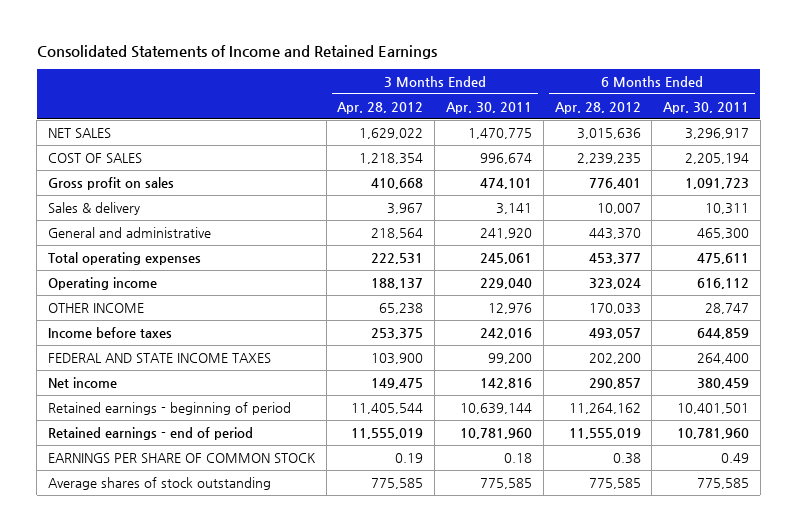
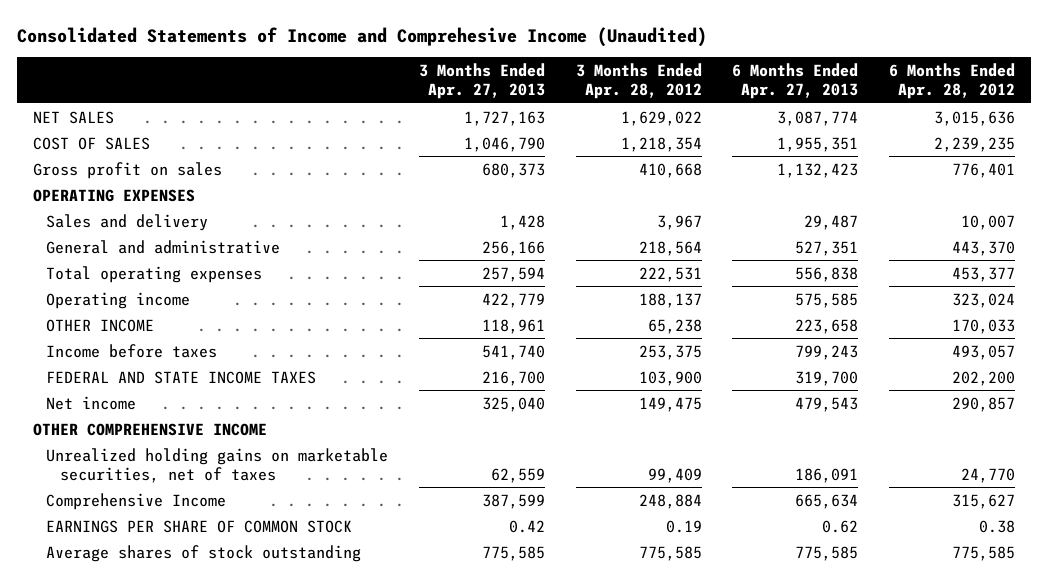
[36,45,437,60] Consolidated Statements of Income and Retained Earnings -> [17,26,708,47] Consolidated Statements of Income and Comprehesive Income (Unaudited)
[445,101,532,114] Apr. 30, 2011 -> none
[663,101,750,114] Apr. 30, 2011 -> none
none -> [418,63,545,100] 3 Months Ended Apr. 27, 2013
none -> [732,63,859,100] 6 Months Ended Apr. 27, 2013
none -> [32,188,195,202] OPERATING EXPENSES
[47,201,140,215] Sales & delivery -> [46,213,209,231] Sales and delivery
[47,401,291,415] Retained earnings - beginning of period -> none
[47,426,253,440] Retained earnings - end of period -> none
none -> [32,422,267,436] OTHER COMPREHENSIVE INCOME
none -> [46,447,389,483] Unrealized holding gains on marketable securities, net of taxes
none -> [46,492,227,510] Comprehensive Income

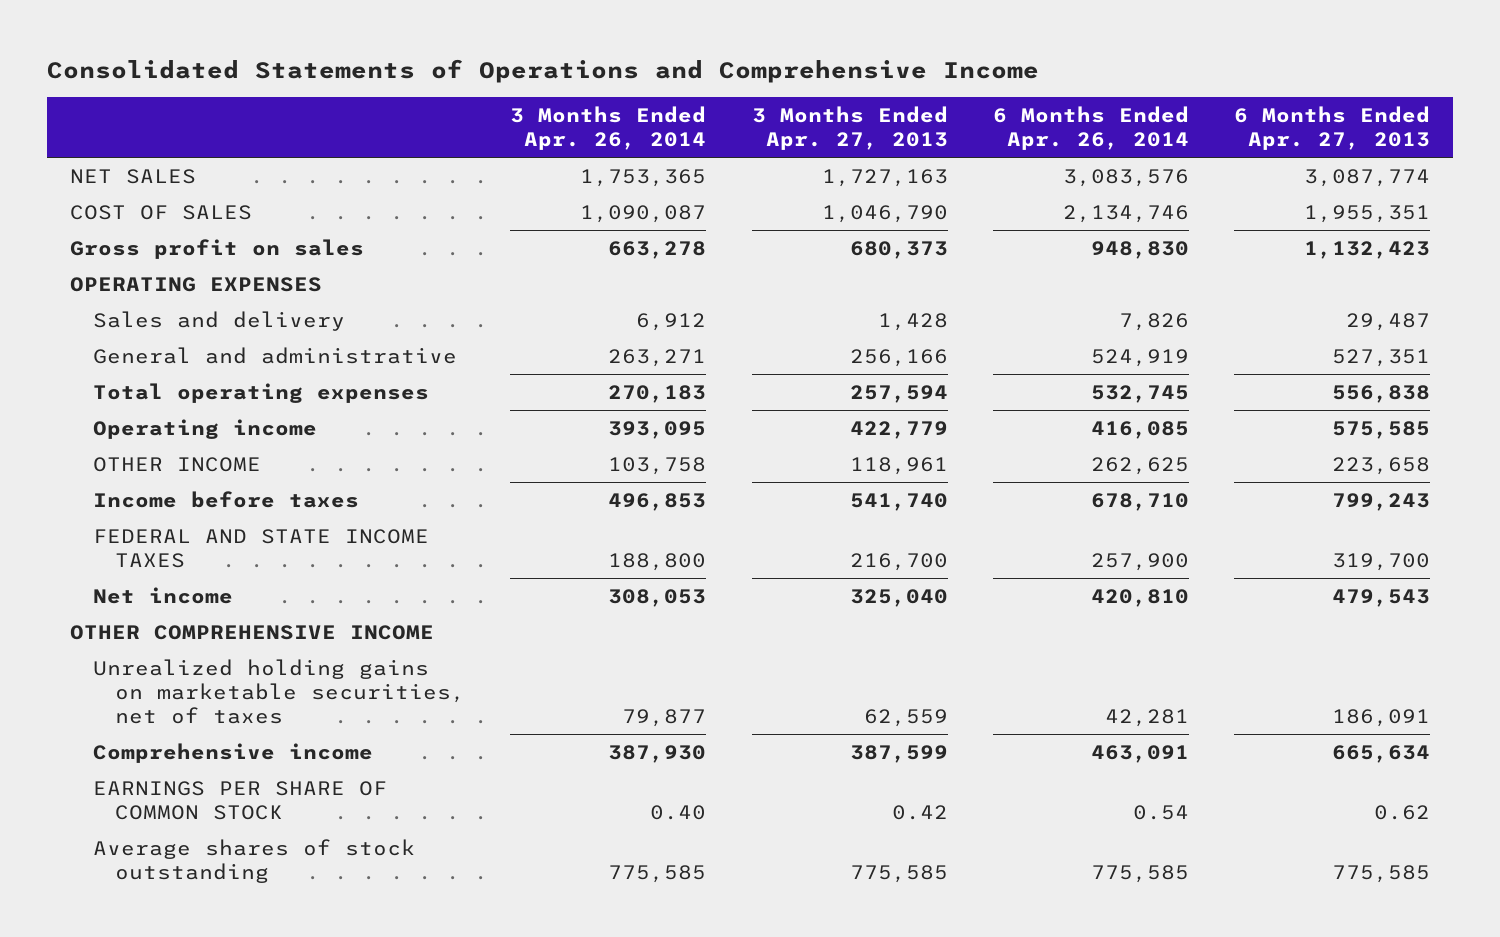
[17,26,708,47] Consolidated Statements of Income and Comprehesive Income (Unaudited) -> [47,58,1040,83] Consolidated Statements of Operations and Comprehensive Income
[575,63,702,100] 3 Months Ended Apr. 28, 2012 -> none
[889,63,1016,100] 6 Months Ended Apr. 28, 2012 -> none
none -> [510,105,707,151] 3 Months Ended Apr. 26, 2014
none -> [992,105,1189,151] 6 Months Ended Apr. 26, 2014
[46,492,227,510] Comprehensive Income -> [92,742,373,763] Comprehensive income

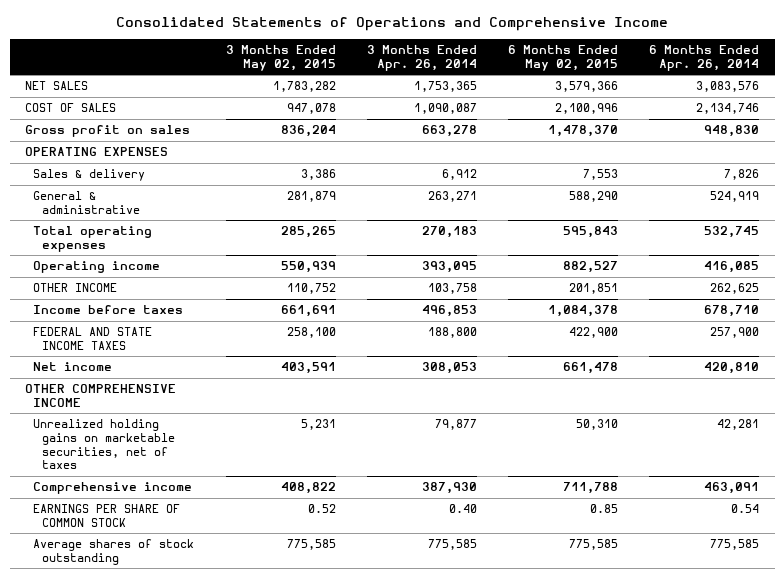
[751,105,948,151] 3 Months Ended Apr. 27, 2013 -> none
[1234,105,1431,151] 6 Months Ended Apr. 27, 2013 -> none
none -> [225,45,336,71] 3 Months Ended May 02, 2015
none -> [507,45,618,71] 6 Months Ended May 02, 2015
[92,310,345,331] Sales and delivery -> [33,169,146,182] Sales & delivery
[92,346,457,364] General and administrative -> [33,191,140,214] General & administrative

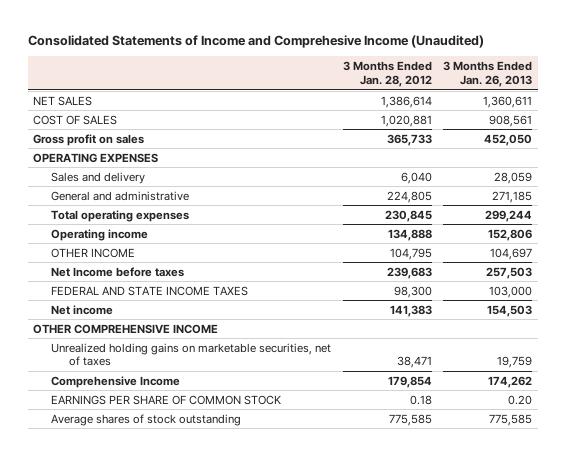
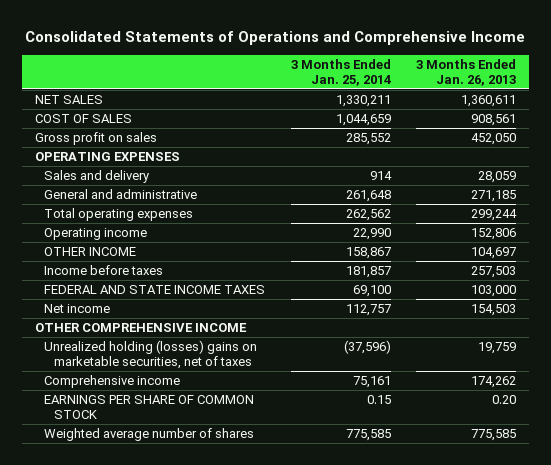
[27,35,484,49] Consolidated Statements of Income and Comprehesive Income (Unaudited) -> [25,30,526,45] Consolidated Statements of Operations and Comprehensive Income
[342,61,432,87] 3 Months Ended Jan. 28, 2012 -> none
none -> [290,58,391,86] 3 Months Ended Jan. 25, 2014
[51,266,185,277] Net Income before taxes -> [44,264,164,275] Income before taxes
[51,342,332,367] Unrealized holding gains on marketable securities, net of taxes -> [44,339,258,370] Unrealized holding (losses) gains on marketable securities, net of taxes
[51,375,181,388] Comprehensive Income -> [44,374,181,388] Comprehensive income
[51,413,242,426] Average shares of stock outstanding -> [44,427,255,441] Weighted average number of shares

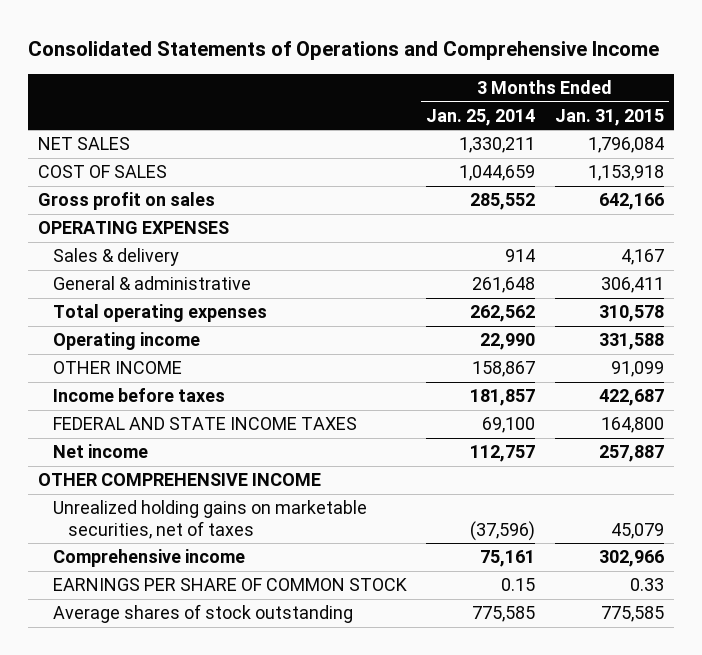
[416,58,517,86] 3 Months Ended Jan. 26, 2013 -> none
none -> [554,108,664,126] Jan. 31, 2015
[44,169,150,183] Sales and delivery -> [52,248,179,267] Sales & delivery
[44,188,198,199] General and administrative -> [52,276,251,291] General & administrative
[44,339,258,370] Unrealized holding (losses) gains on marketable securities, net of taxes -> [52,500,367,539] Unrealized holding gains on marketable securities, net of taxes
[44,427,255,441] Weighted average number of shares -> [52,604,353,624] Average shares of stock outstanding

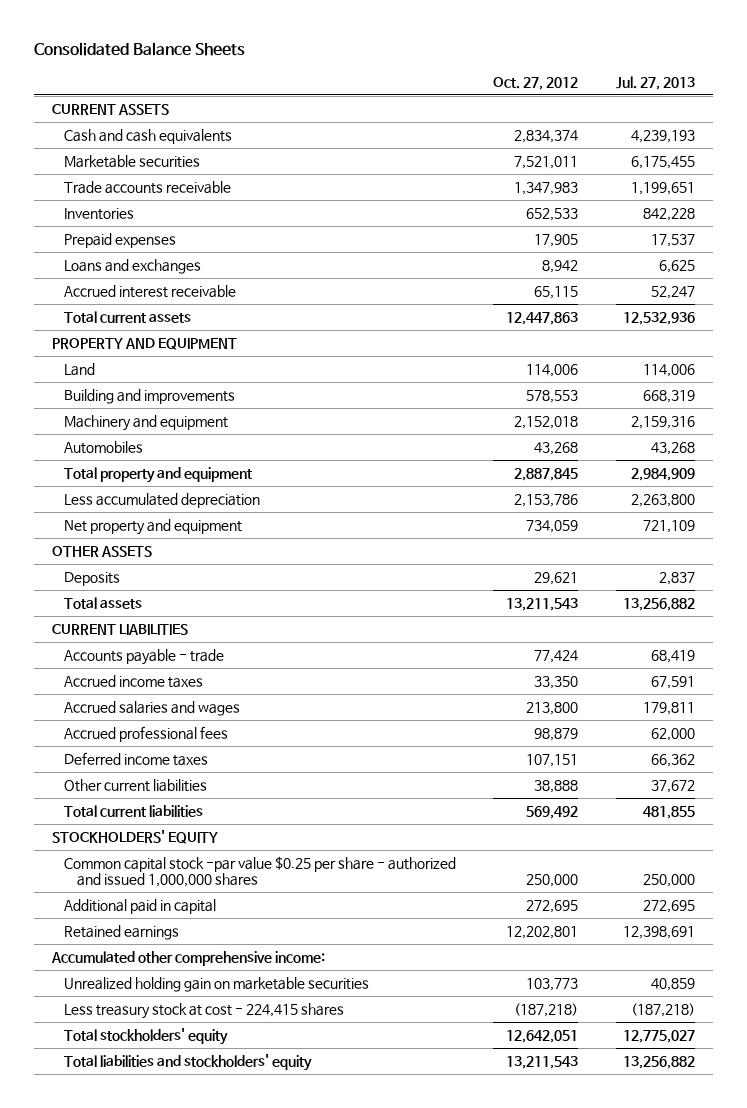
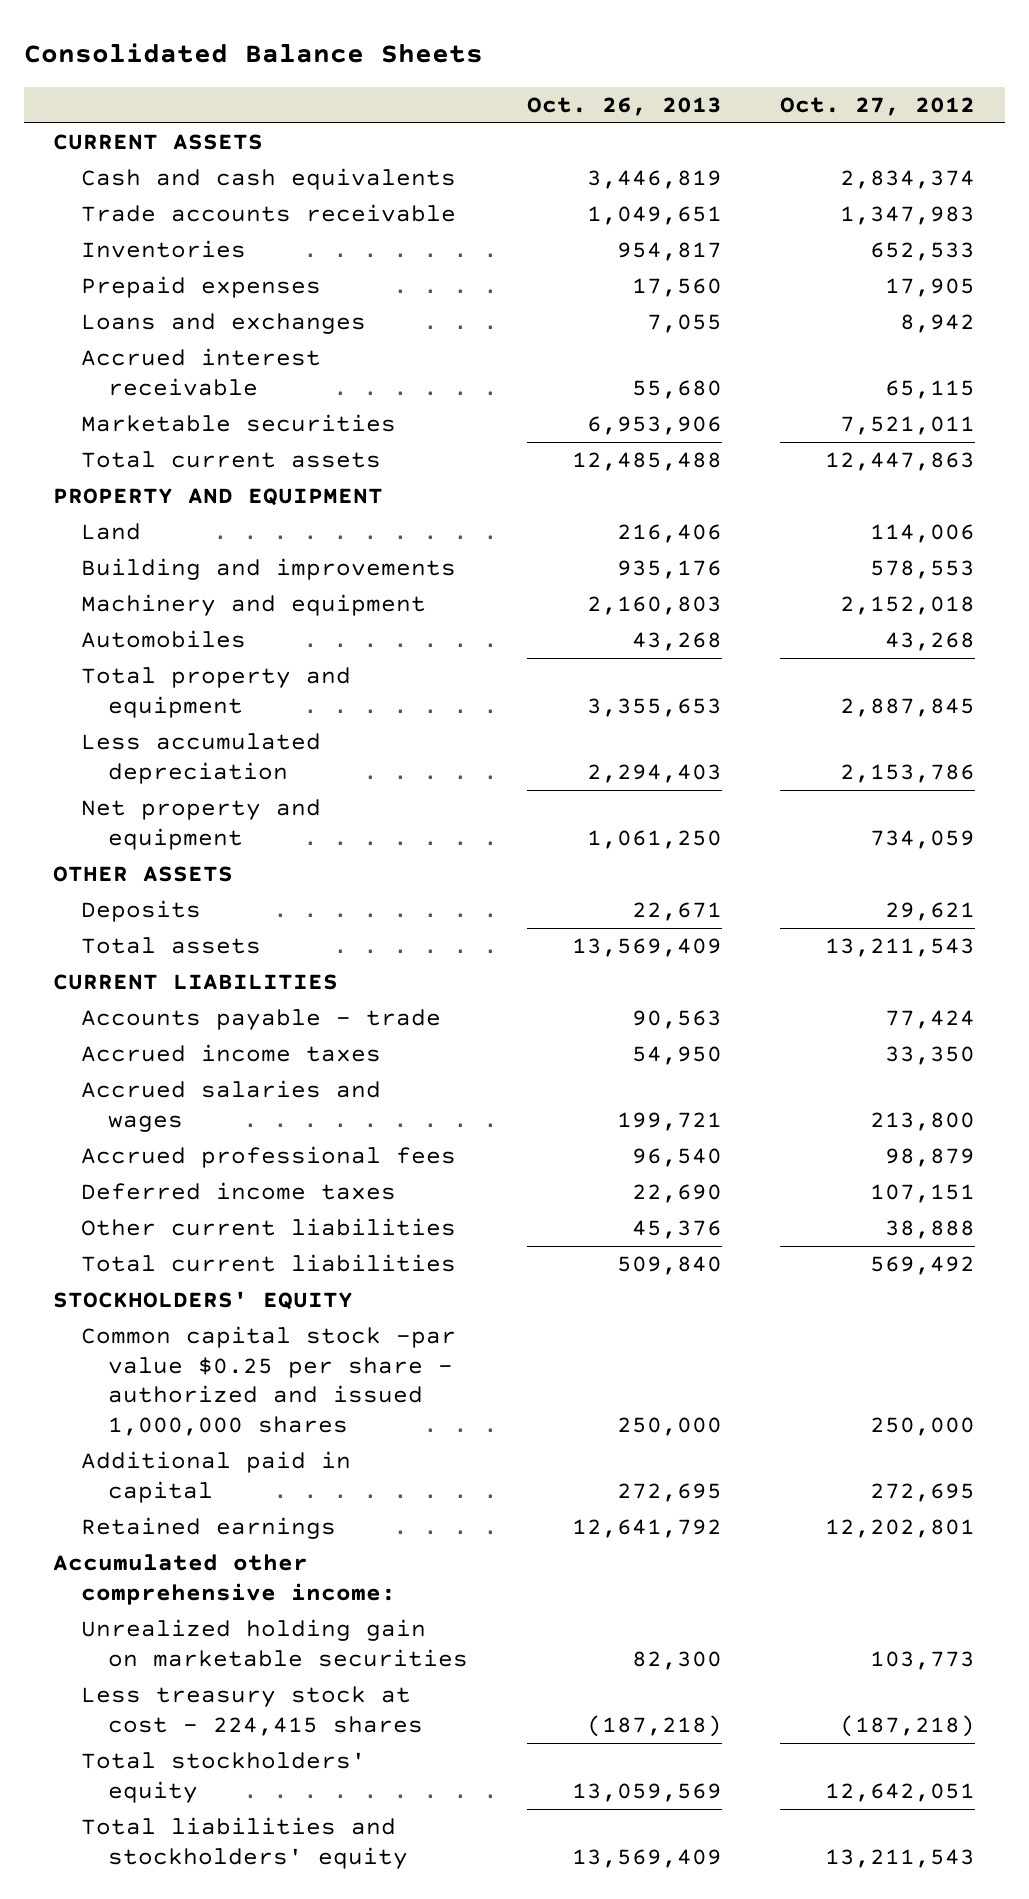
[615,75,695,90] Jul. 27, 2013 -> none
none -> [526,96,722,116] Oct. 26, 2013
[64,154,201,168] Marketable securities -> [80,414,396,433] Marketable securities

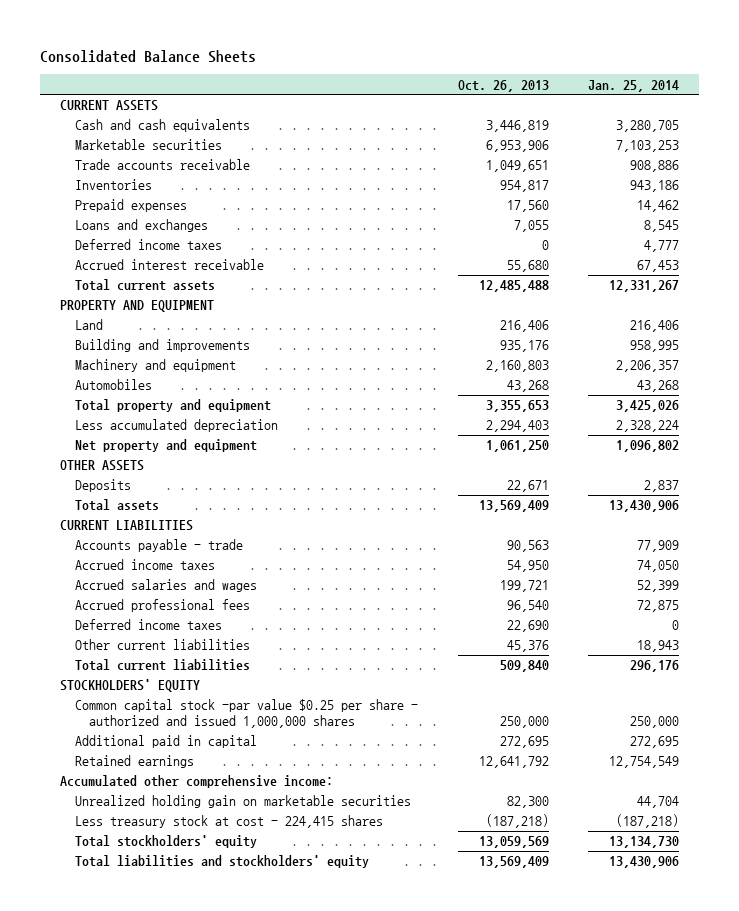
[780,96,976,116] Oct. 27, 2012 -> none
none -> [588,79,680,92] Jan. 25, 2014
[80,414,396,433] Marketable securities -> [74,139,222,151] Marketable securities
none -> [74,239,222,251] Deferred income taxes

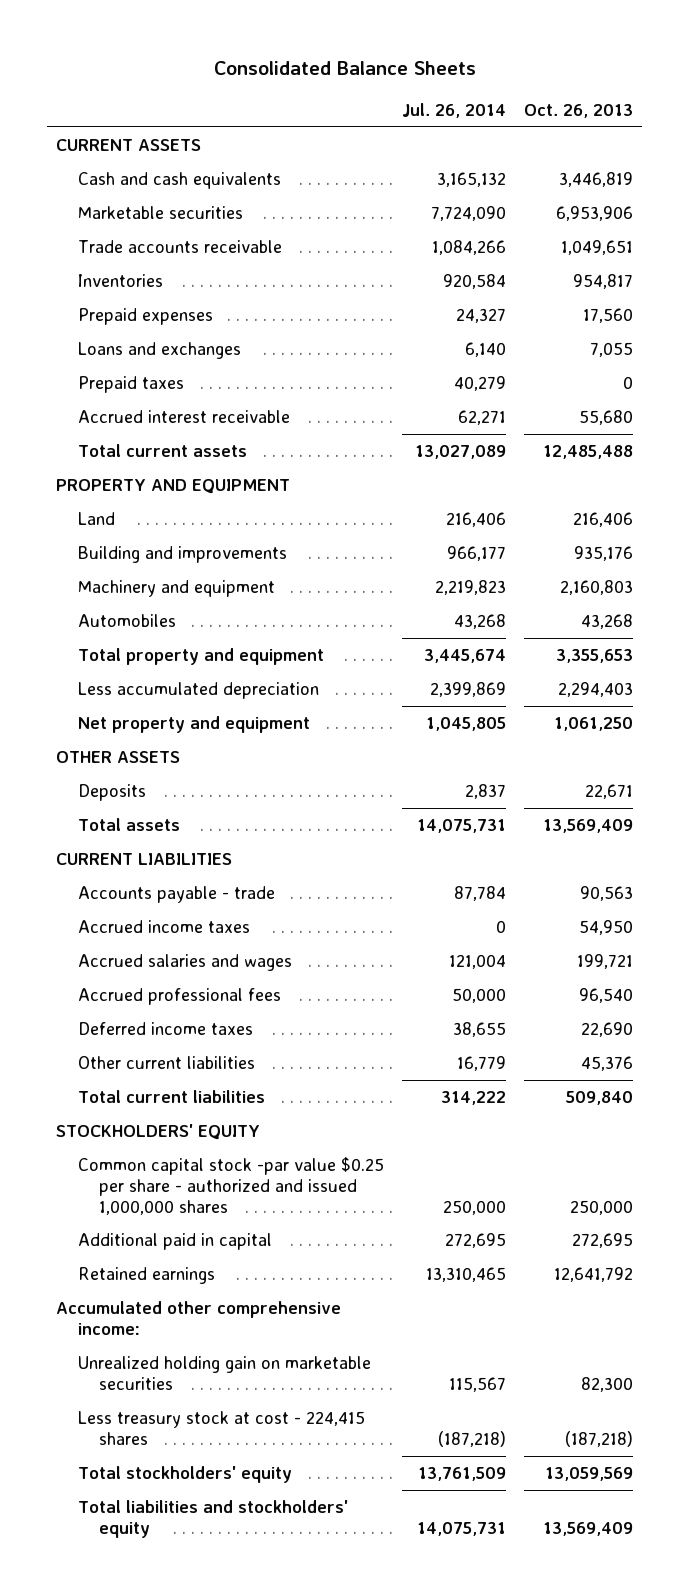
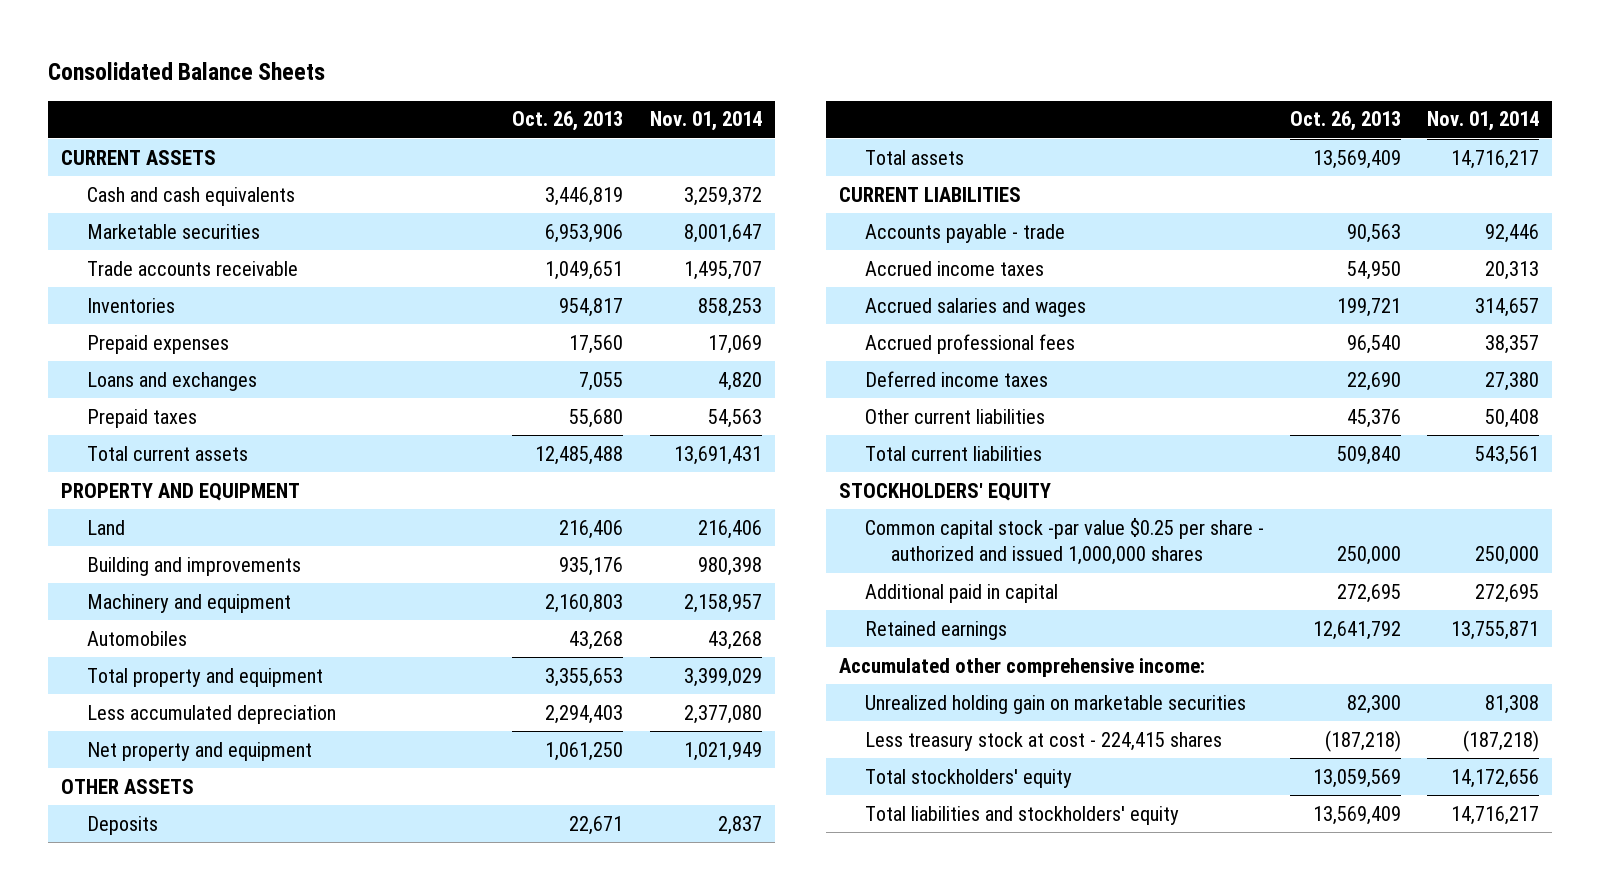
[401,102,506,118] Jul. 26, 2014 -> none
none -> [649,111,762,132] Nov. 01, 2014
[77,409,290,423] Accrued interest receivable -> none
[622,375,633,389] 0 -> [569,408,624,428] 55,680

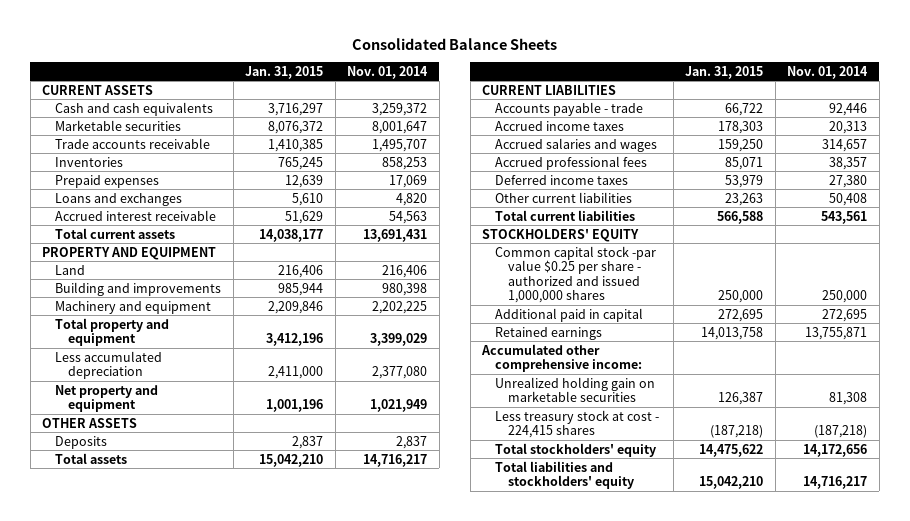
[512,111,624,132] Oct. 26, 2013 -> none
none -> [245,65,324,79] Jan. 31, 2015
[87,408,198,428] Prepaid taxes -> [55,209,217,221] Accrued interest receivable
[87,630,188,646] Automobiles -> none
[683,593,762,613] 2,158,957 -> [372,300,428,314] 2,202,225

